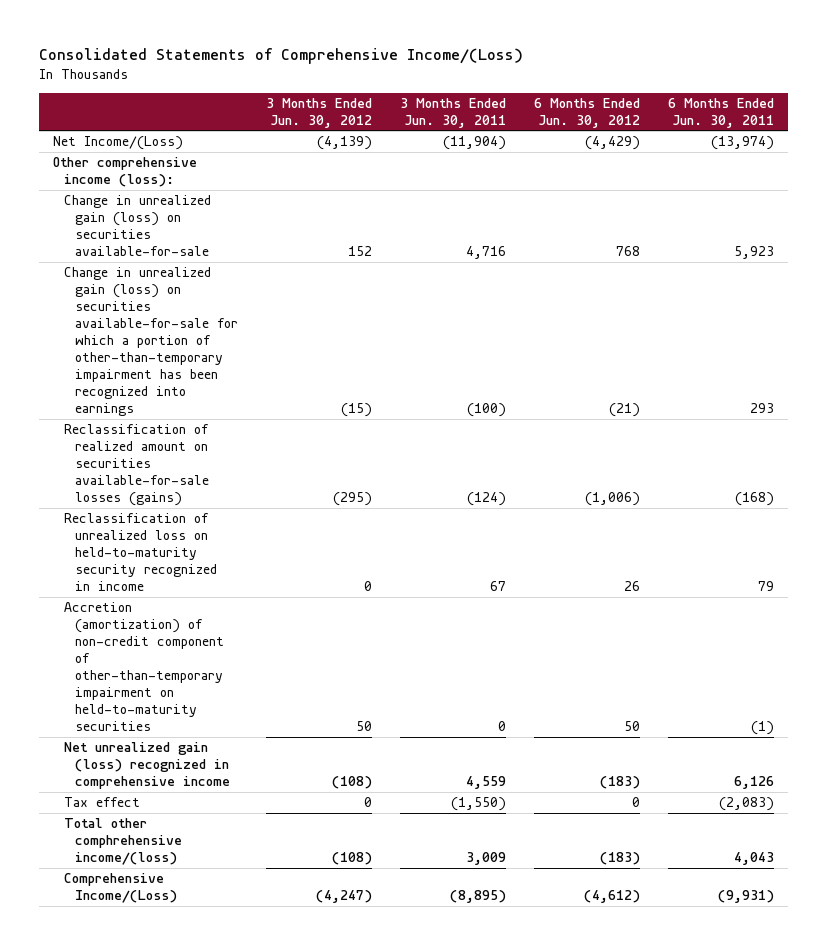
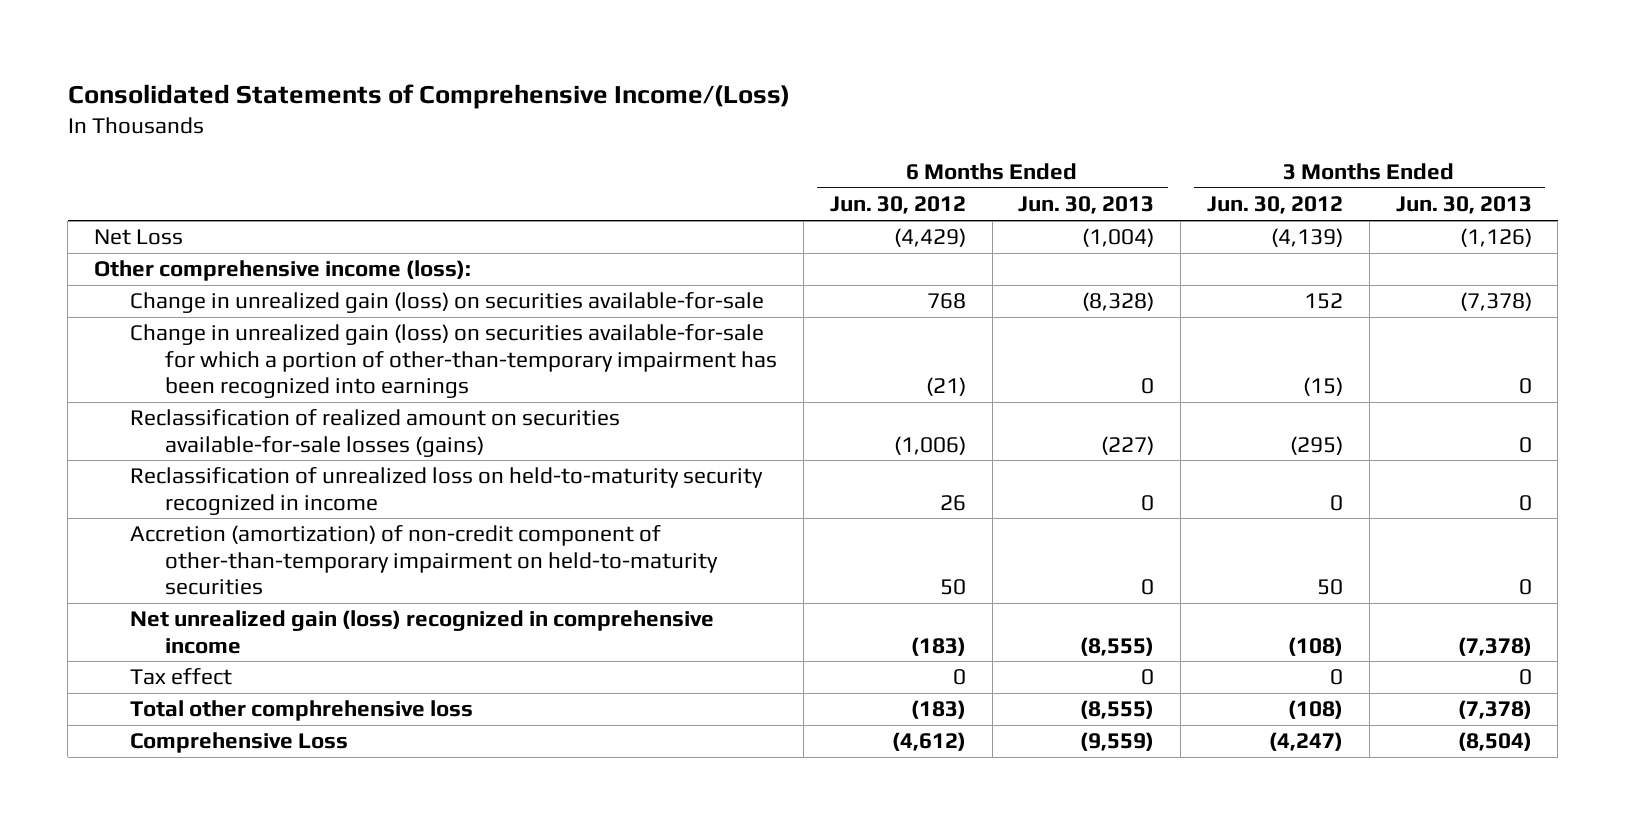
[400,97,507,128] 3 Months Ended Jun. 30, 2011 -> none
[667,97,774,128] 6 Months Ended Jun. 30, 2011 -> none
none -> [1018,196,1155,215] Jun. 30, 2013
none -> [1395,196,1532,215] Jun. 30, 2013
[52,136,183,151] Net Income/(Loss) -> [94,229,184,246] Net Loss
[63,818,183,866] Total other comphrehensive income/(loss) -> [129,700,473,722] Total other comphrehensive loss
[63,873,178,904] Comprehensive Income/(Loss) -> [129,732,348,754] Comprehensive Loss

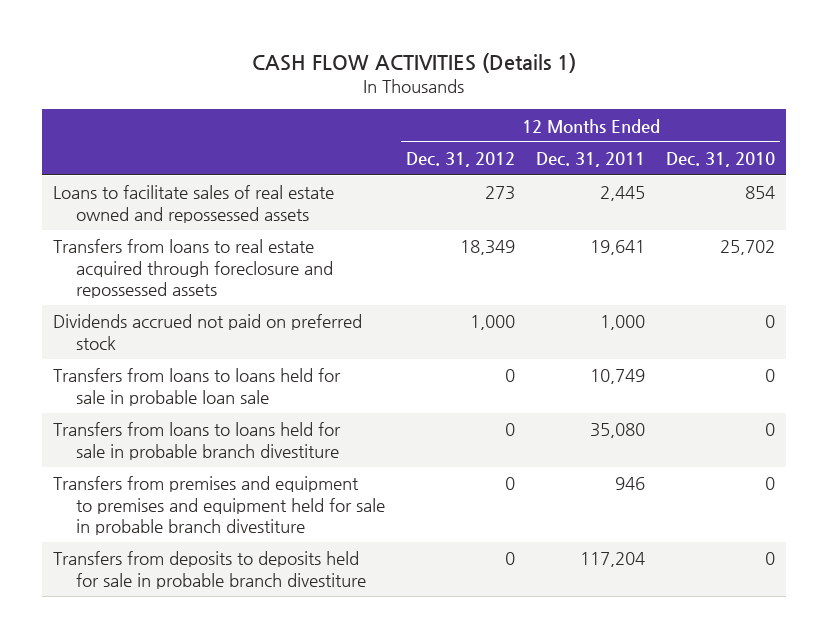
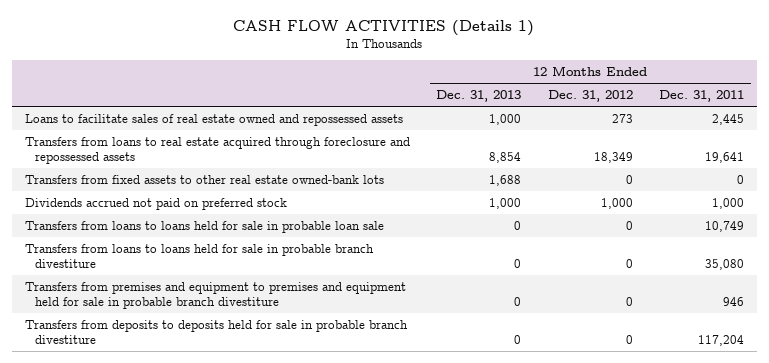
[666,152,776,168] Dec. 31, 2010 -> none
none -> [436,90,522,103] Dec. 31, 2013
none -> [24,174,384,184] Transfers from fixed assets to other real estate owned-bank lots

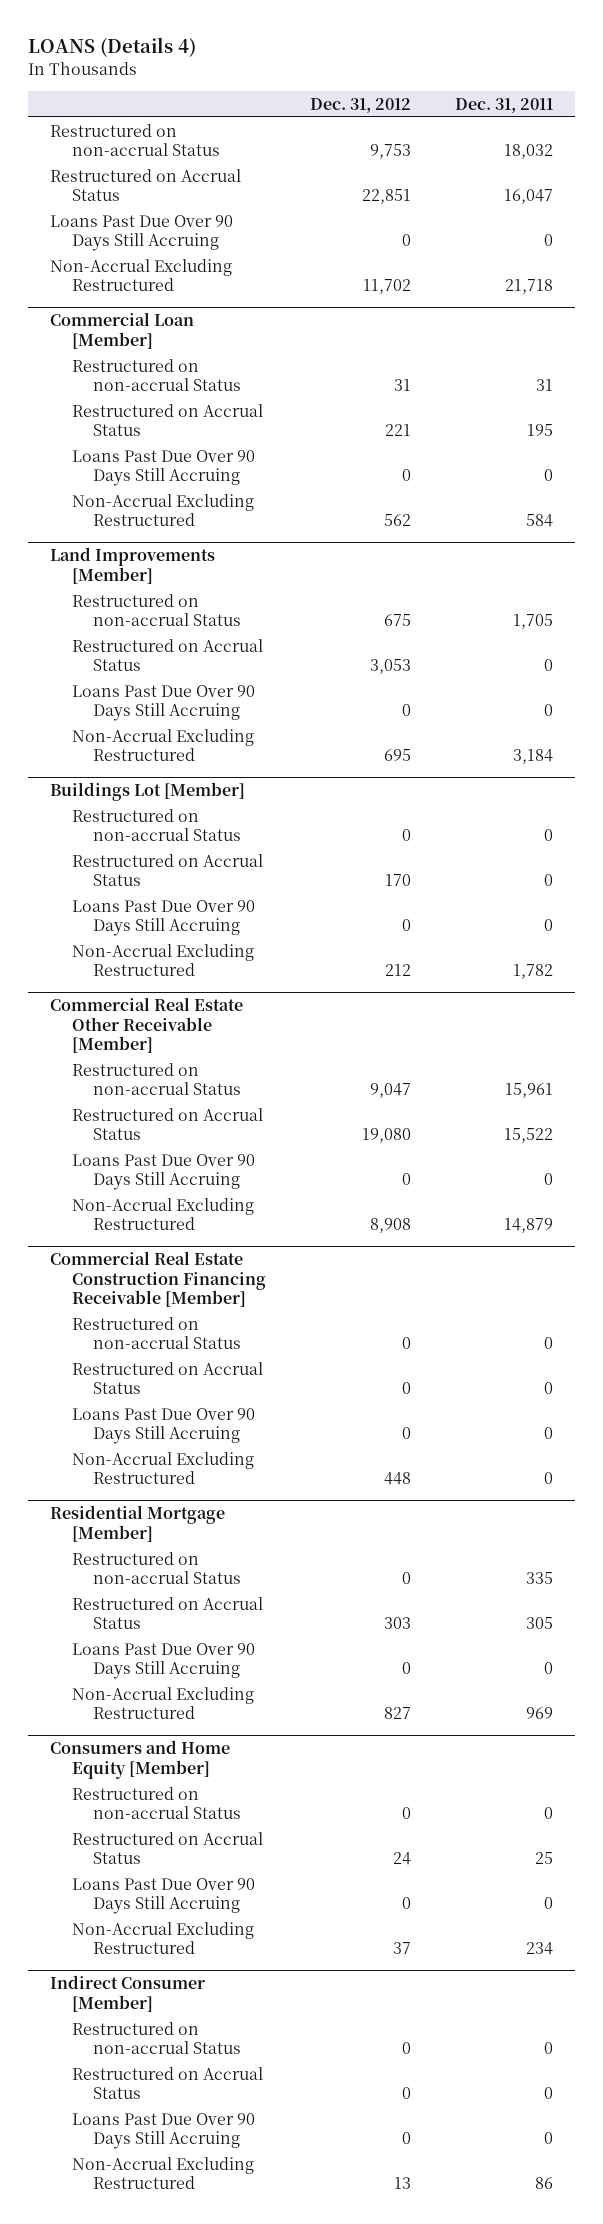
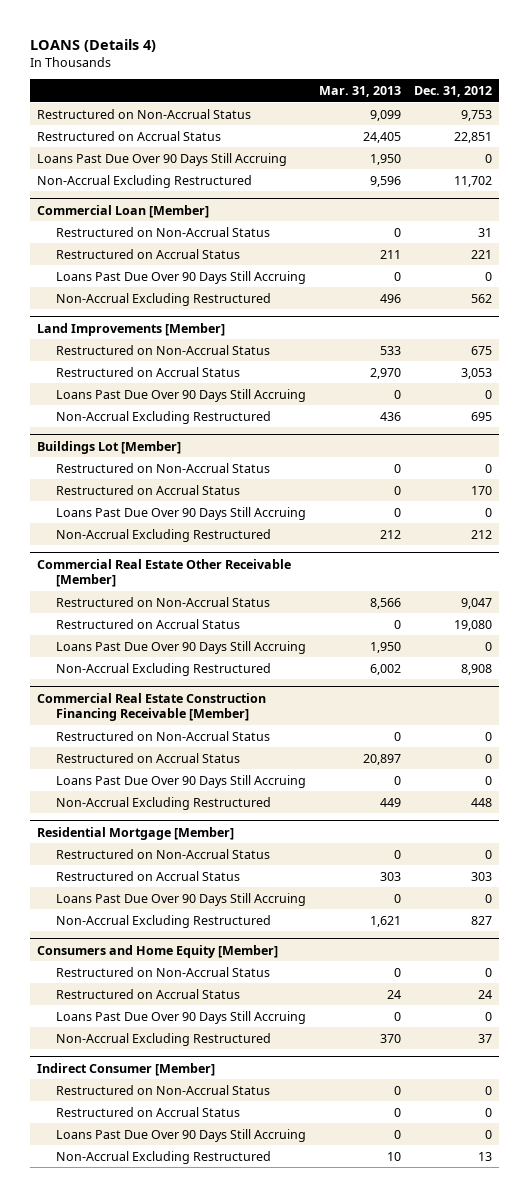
[454,97,553,113] Dec. 31, 2011 -> none
none -> [319,86,402,98] Mar. 31, 2013
[50,123,220,156] Restructured on non-accrual Status -> [36,108,251,119] Restructured on Non-Accrual Status
[71,358,241,391] Restructured on non-accrual Status -> [55,226,270,237] Restructured on Non-Accrual Status
[71,593,241,626] Restructured on non-accrual Status -> [55,344,270,355] Restructured on Non-Accrual Status
[71,808,241,841] Restructured on non-accrual Status -> [55,462,270,473] Restructured on Non-Accrual Status
[71,1062,241,1095] Restructured on non-accrual Status -> [55,596,270,607] Restructured on Non-Accrual Status
[71,1316,241,1349] Restructured on non-accrual Status -> [55,730,270,741] Restructured on Non-Accrual Status
[71,1551,241,1584] Restructured on non-accrual Status -> [55,848,270,859] Restructured on Non-Accrual Status
[71,1786,241,1819] Restructured on non-accrual Status -> [55,966,270,977] Restructured on Non-Accrual Status
[71,2021,241,2054] Restructured on non-accrual Status -> [55,1084,270,1095] Restructured on Non-Accrual Status

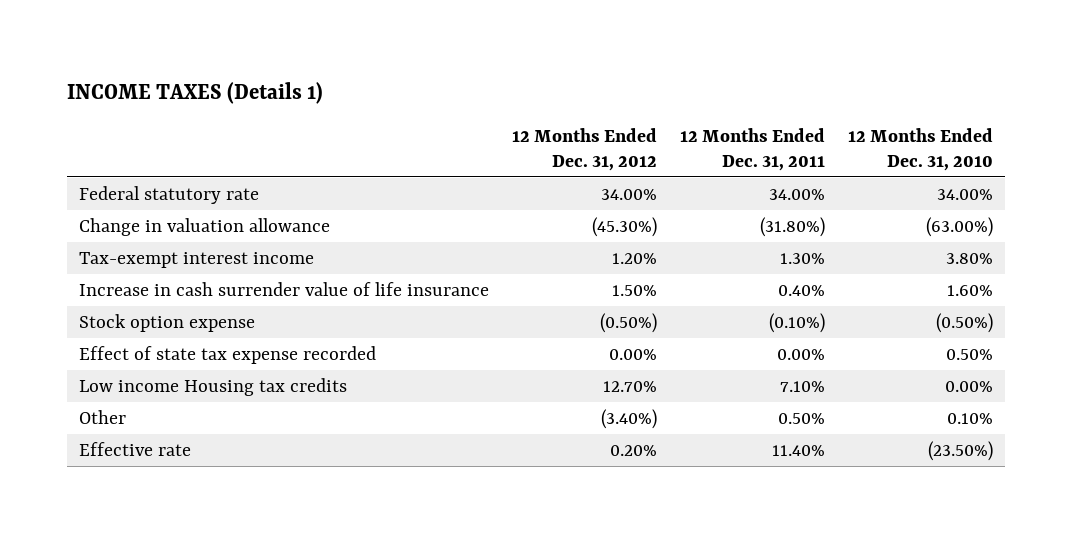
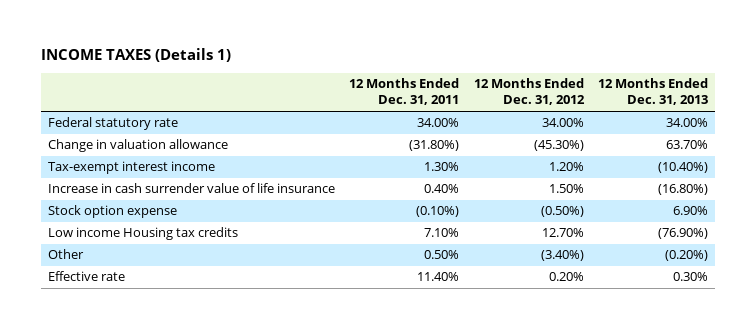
[848,127,994,171] 12 Months Ended Dec. 31, 2010 -> none
none -> [597,78,708,106] 12 Months Ended Dec. 31, 2013
[78,345,376,364] Effect of state tax expense recorded -> none

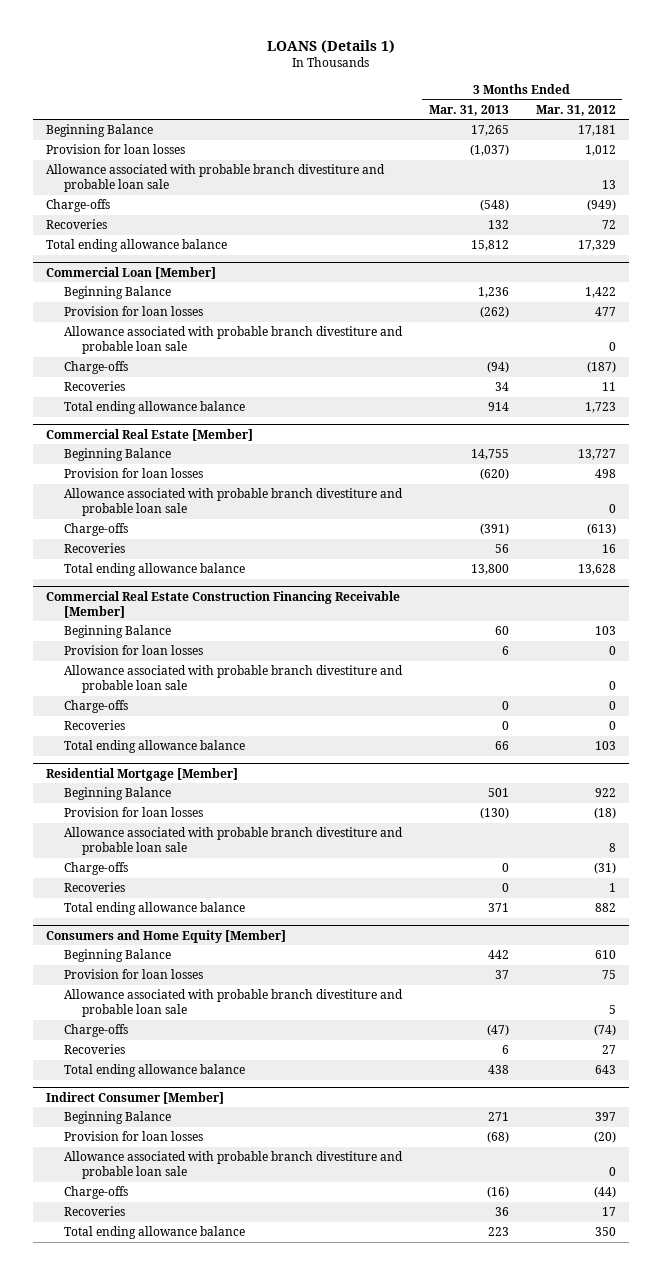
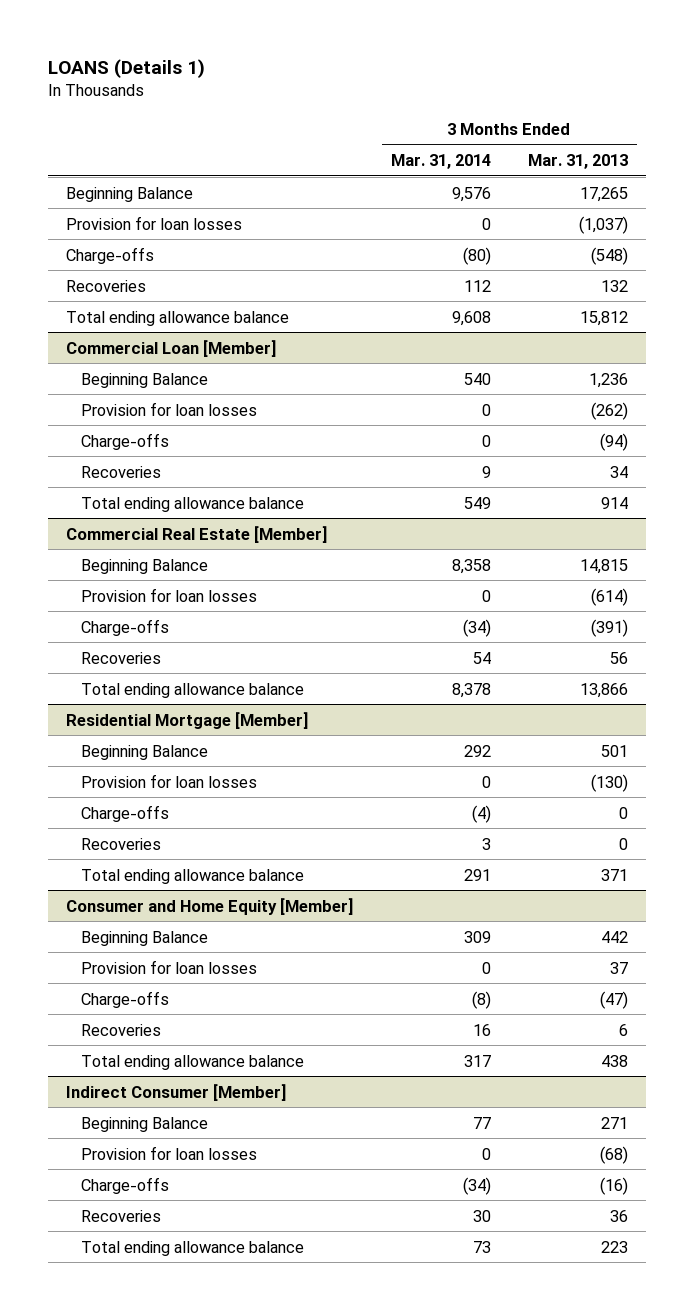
[535,104,616,116] Mar. 31, 2012 -> none
none -> [390,154,491,170] Mar. 31, 2014
[46,164,386,193] Allowance associated with probable branch divestiture and probable loan sale -> none
[64,326,404,355] Allowance associated with probable branch divestiture and probable loan sale -> none
[64,488,404,517] Allowance associated with probable branch divestiture and probable loan sale -> none
[470,449,509,461] 14,755 -> [579,558,628,574] 14,815
[479,468,509,481] (620) -> [590,587,628,606] (614)
[46,590,401,618] Commercial Real Estate Construction Financing Receivable [Member] -> none
[64,625,172,639] Beginning Balance -> none
[64,645,204,656] Provision for loan losses -> none
[64,665,404,694] Allowance associated with probable branch divestiture and probable loan sale -> none
[64,700,129,714] Charge-offs -> none
[64,720,126,731] Recoveries -> none
[64,740,246,754] Total ending allowance balance -> none
[470,564,509,576] 13,800 -> [579,682,628,698] 13,866
[64,827,404,856] Allowance associated with probable branch divestiture and probable loan sale -> none
[46,929,287,943] Consumers and Home Equity [Member] -> [66,897,355,915] Consumer and Home Equity [Member]
[64,989,404,1018] Allowance associated with probable branch divestiture and probable loan sale -> none
[64,1151,404,1180] Allowance associated with probable branch divestiture and probable loan sale -> none

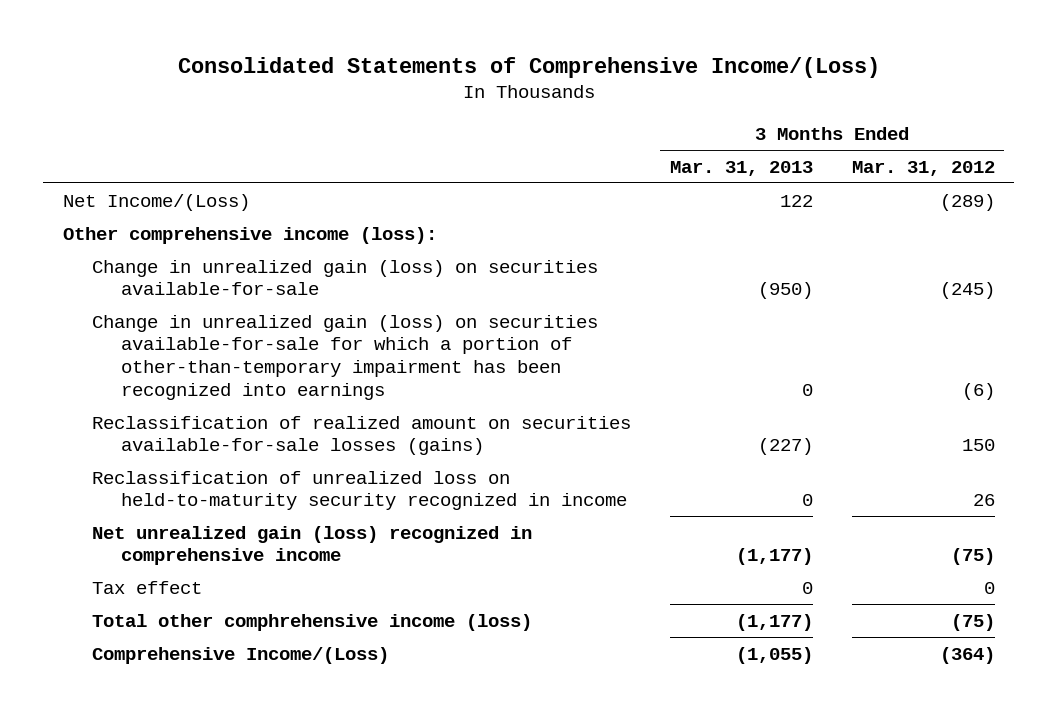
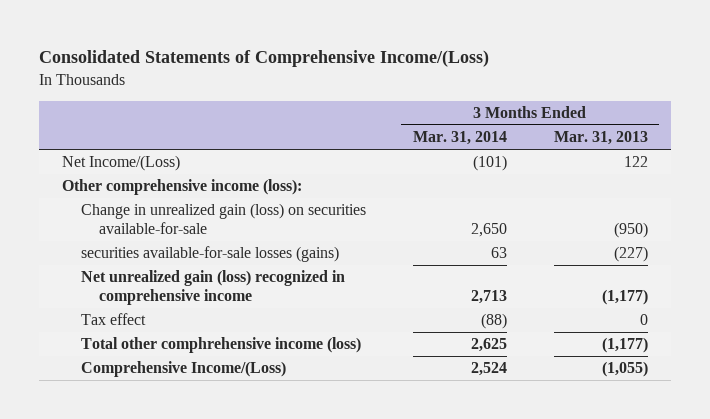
[851,160,995,176] Mar. 31, 2012 -> none
none -> [412,131,507,146] Mar. 31, 2014
[91,314,598,401] Change in unrealized gain (loss) on securities available-for-sale for which a portion of other-than-temporary impairment has been recognized into earnings -> none
[91,470,628,511] Reclassification of unrealized loss on held-to-maturity security recognized in income -> none
[91,415,631,456] Reclassification of realized amount on securities available-for-sale losses (gains) -> [80,246,339,263] securities available-for-sale losses (gains)

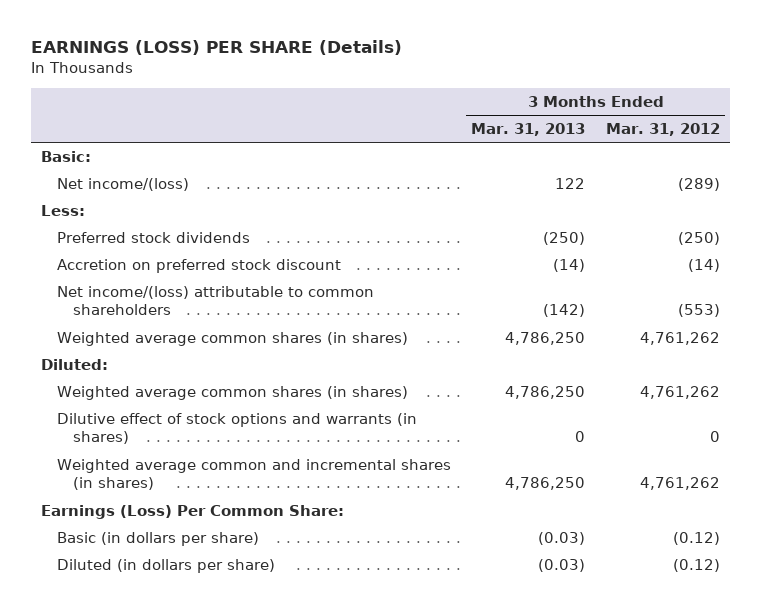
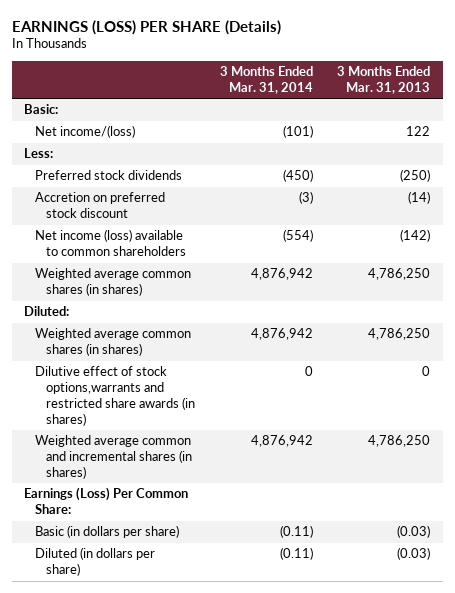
[605,123,720,137] Mar. 31, 2012 -> none
none -> [219,66,313,95] 3 Months Ended Mar. 31, 2014
[56,286,374,316] Net income/(loss) attributable to common shareholders -> [35,229,187,257] Net income (loss) available to common shareholders
[56,413,417,445] Dilutive effect of stock options and warrants (in shares) -> [35,366,196,426] Dilutive effect of stock options,warrants and restricted share awards (in shares)

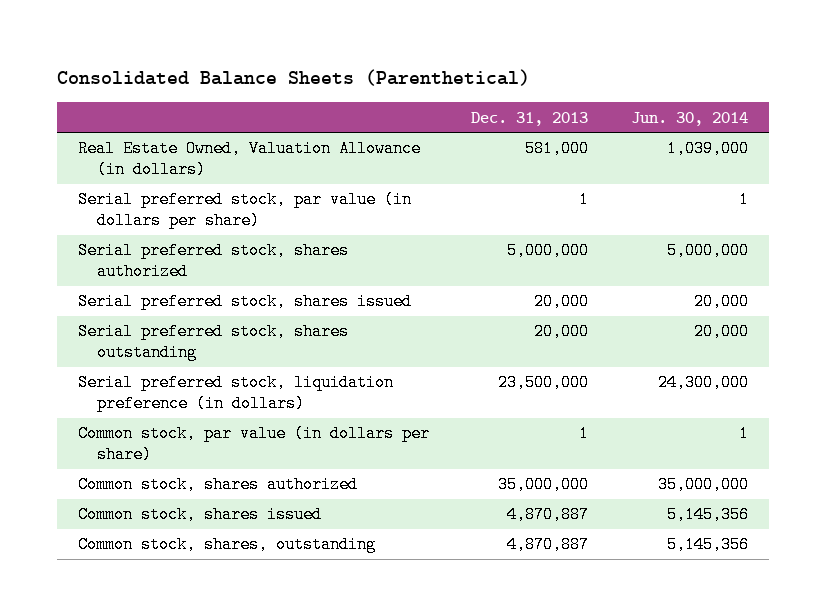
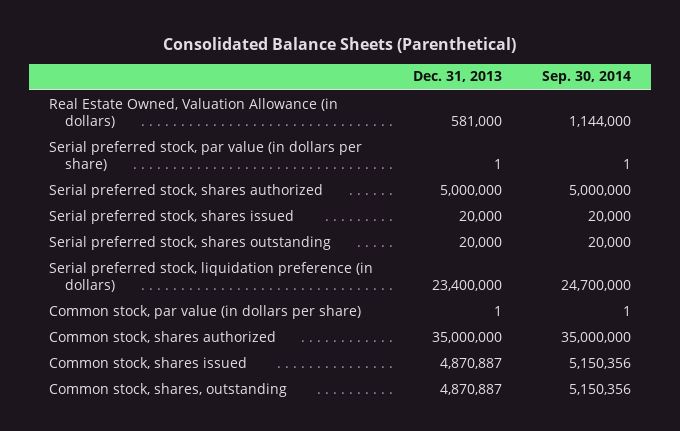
[630,111,748,126] Jun. 30, 2014 -> none
none -> [542,71,632,85] Sep. 30, 2014
[498,374,590,392] 23,500,000 -> [431,279,502,291] 23,400,000

